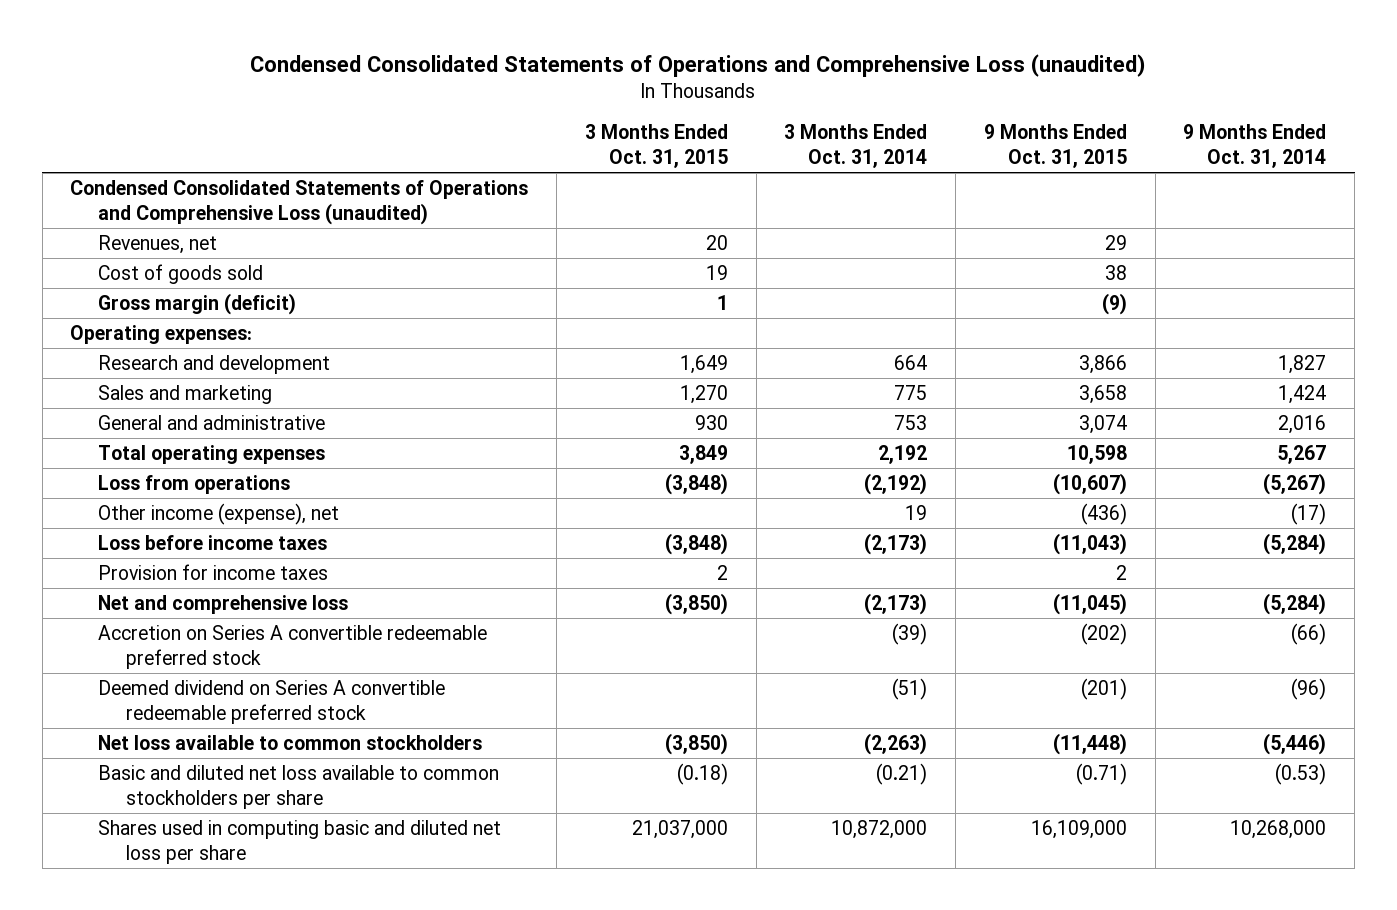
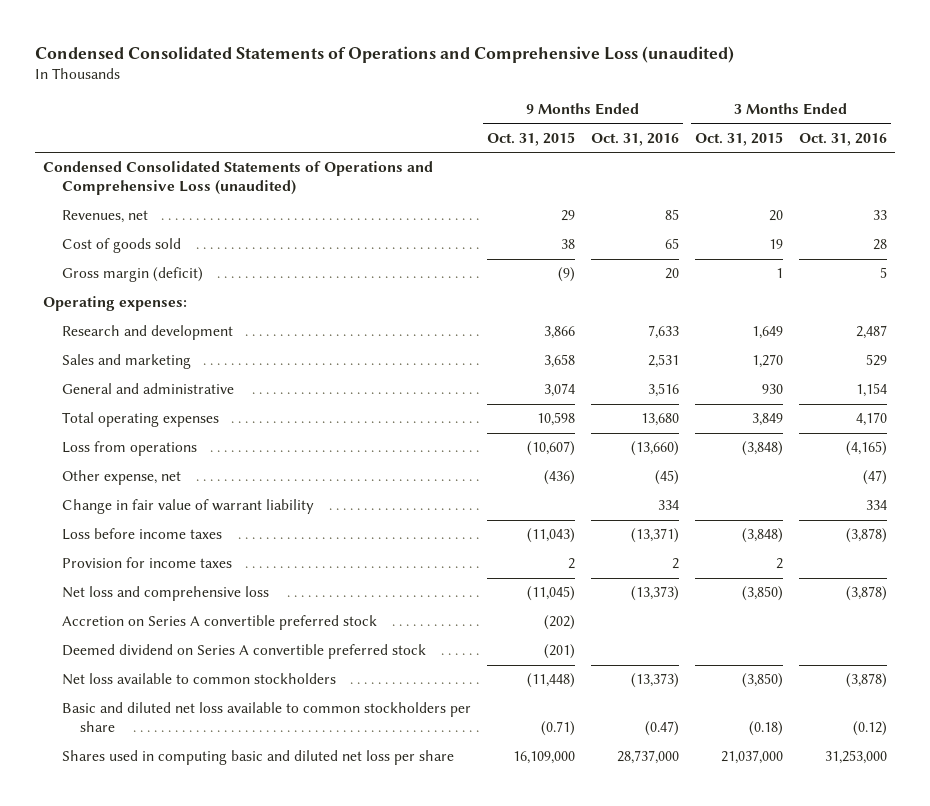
[784,124,928,169] 3 Months Ended Oct. 31, 2014 -> none
[1183,124,1327,169] 9 Months Ended Oct. 31, 2014 -> none
none -> [590,132,679,146] Oct. 31, 2016
none -> [799,132,888,146] Oct. 31, 2016
[98,503,340,526] Other income (expense), net -> [61,470,181,486] Other expense, net
none -> [61,499,314,515] Change in fair value of warrant liability
[98,595,349,615] Net and comprehensive loss -> [61,586,269,602] Net loss and comprehensive loss
[98,625,488,669] Accretion on Series A convertible redeemable preferred stock -> [61,615,377,631] Accretion on Series A convertible preferred stock
[98,680,446,724] Deemed dividend on Series A convertible redeemable preferred stock -> [61,644,426,660] Deemed dividend on Series A convertible preferred stock

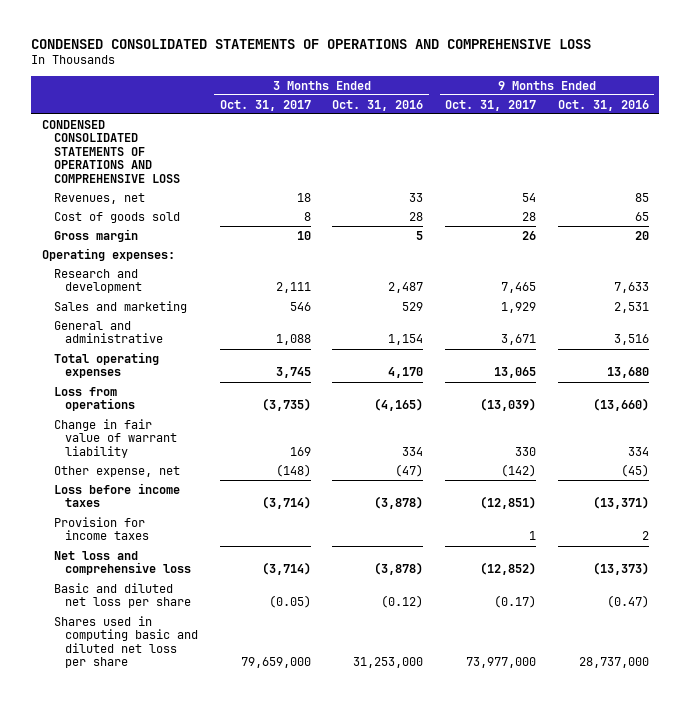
[35,45,735,63] Condensed Consolidated Statements of Operations and Comprehensive Loss (unaudited) -> [30,38,591,49] CONDENSED CONSOLIDATED STATEMENTS OF OPERATIONS AND COMPREHENSIVE LOSS
[486,131,575,146] Oct. 31, 2015 -> none
[694,131,783,146] Oct. 31, 2015 -> none
none -> [219,99,311,111] Oct. 31, 2017
none -> [445,99,537,111] Oct. 31, 2017
[43,161,434,196] Condensed Consolidated Statements of Operations and Comprehensive Loss (unaudited) -> [41,119,180,184] CONDENSED CONSOLIDATED STATEMENTS OF OPERATIONS AND COMPREHENSIVE LOSS
[61,267,203,283] Gross margin (deficit) -> [53,228,138,242] Gross margin
[61,470,181,486] Other expense, net -> [53,465,180,477] Other expense, net
[61,615,377,631] Accretion on Series A convertible preferred stock -> none
[61,644,426,660] Deemed dividend on Series A convertible preferred stock -> none
[61,673,336,686] Net loss available to common stockholders -> none
[61,702,471,733] Basic and diluted net loss available to common stockholders per share -> [53,582,192,609] Basic and diluted net loss per share

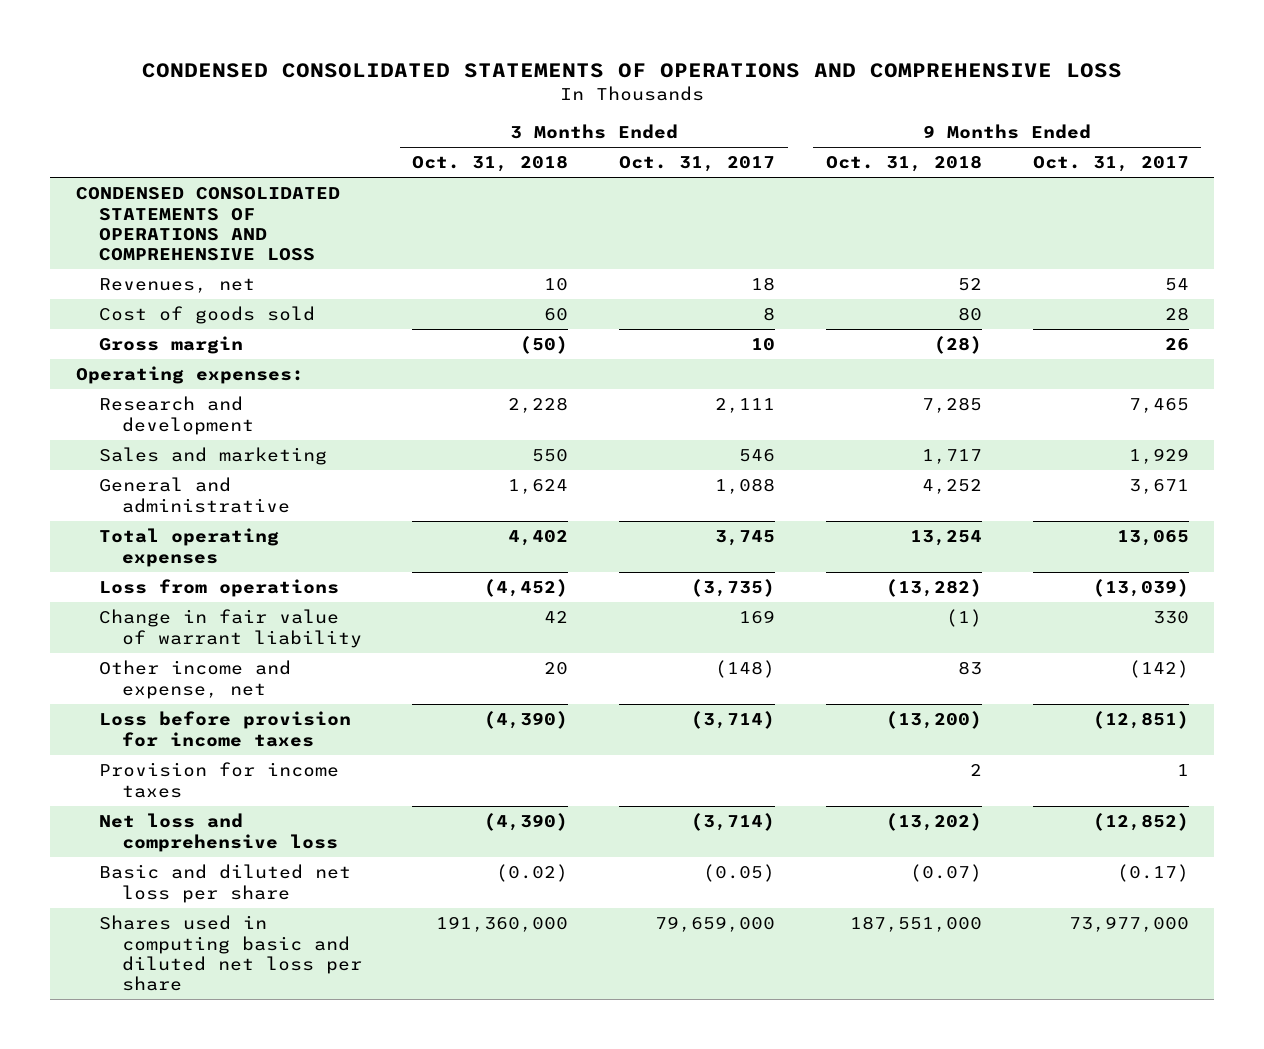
[332,99,424,111] Oct. 31, 2016 -> none
[557,99,649,111] Oct. 31, 2016 -> none
none -> [412,155,569,173] Oct. 31, 2018
none -> [825,155,982,173] Oct. 31, 2018
[53,465,180,477] Other expense, net -> [98,660,291,699] Other income and expense, net
[53,482,180,508] Loss before income taxes -> [98,711,351,747] Loss before provision for income taxes

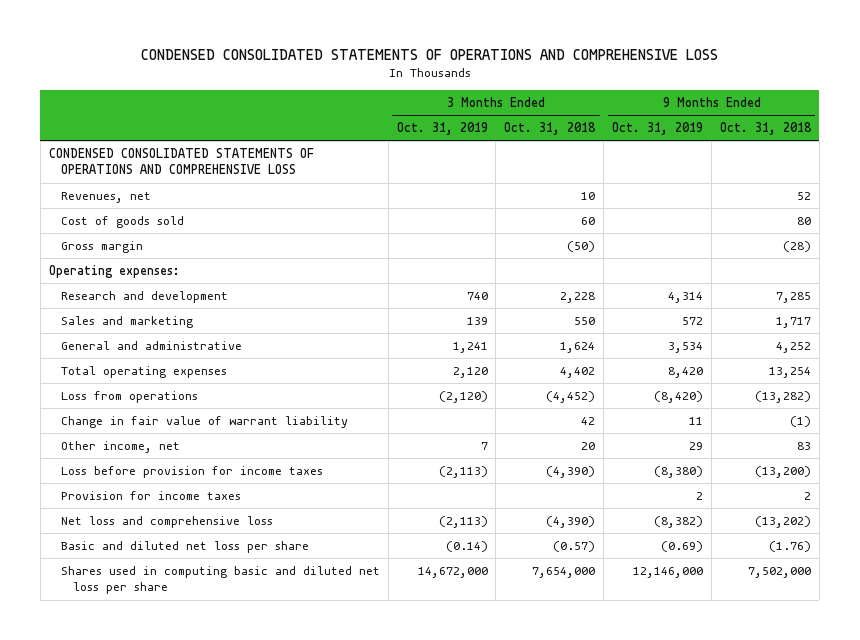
[619,156,776,173] Oct. 31, 2017 -> none
[1032,156,1189,173] Oct. 31, 2017 -> none
none -> [396,122,488,136] Oct. 31, 2019
none -> [612,122,704,136] Oct. 31, 2019
[98,660,291,699] Other income and expense, net -> [60,441,180,454] Other income, net
[496,864,569,883] (0.02) -> [553,541,596,553] (0.57)
[909,864,982,883] (0.07) -> [768,541,811,553] (1.76)
[436,916,569,933] 191,360,000 -> [532,567,596,579] 7,654,000
[849,916,982,933] 187,551,000 -> [747,567,811,579] 7,502,000

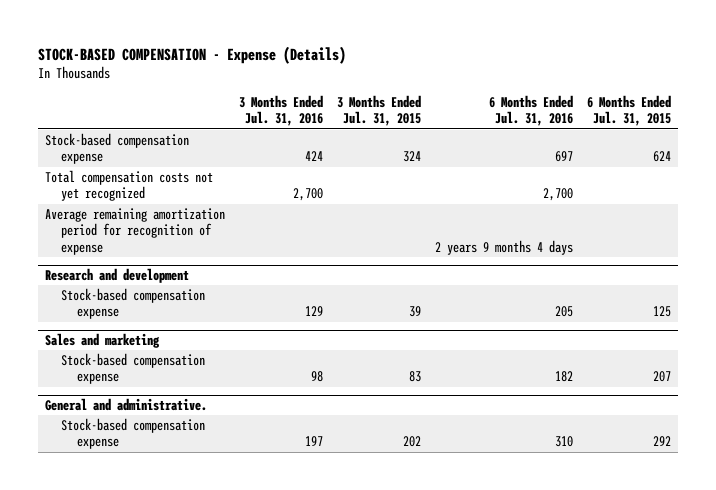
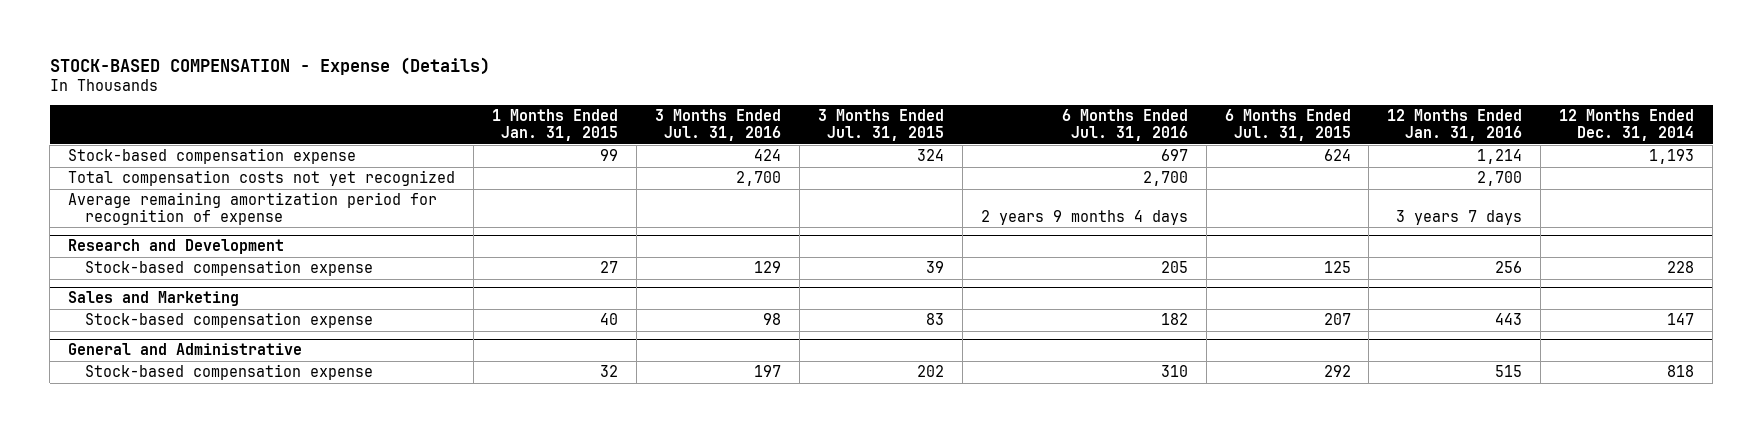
none -> [491,109,618,141] 1 Months Ended Jan. 31, 2015
none -> [1387,109,1523,141] 12 Months Ended Jan. 31, 2016
none -> [1559,109,1695,141] 12 Months Ended Dec. 31, 2014
[45,268,190,284] Research and development -> [68,239,285,255] Research and Development
[45,333,161,349] Sales and marketing -> [68,291,240,307] Sales and Marketing
[45,398,208,412] General and administrative. -> [68,343,303,356] General and Administrative

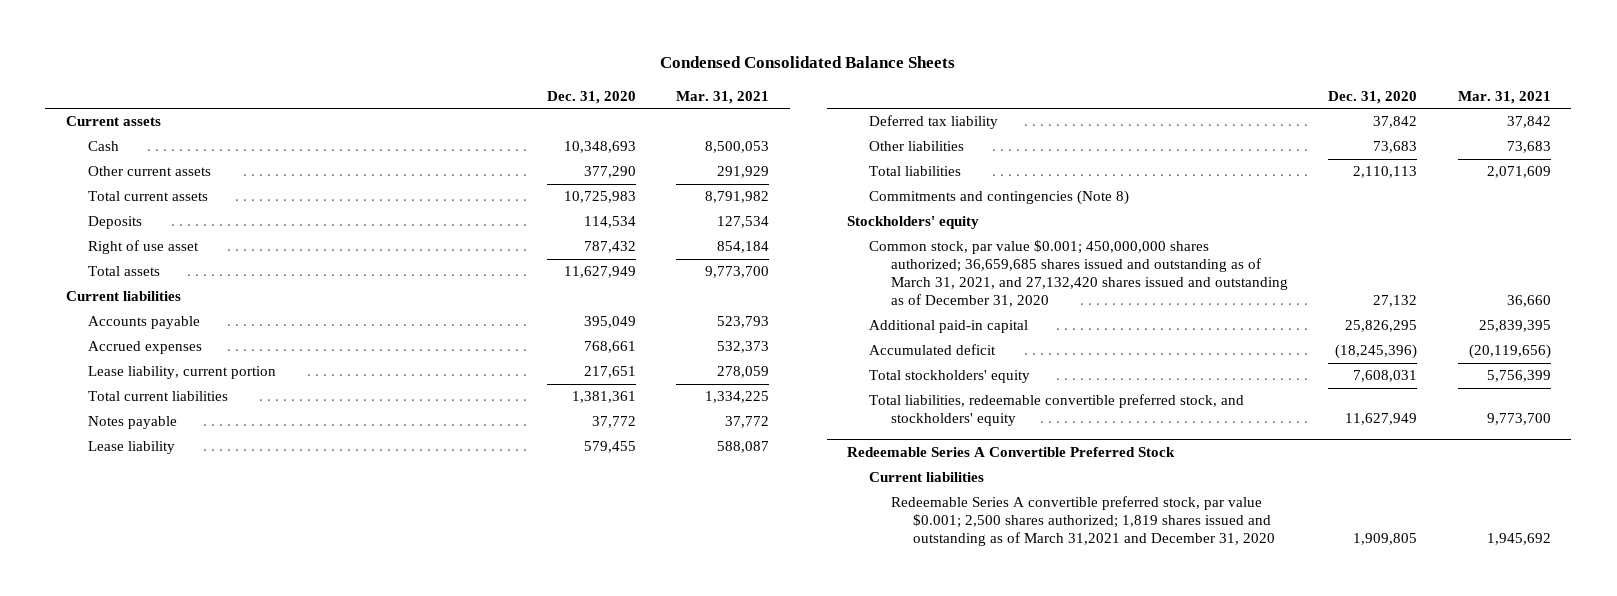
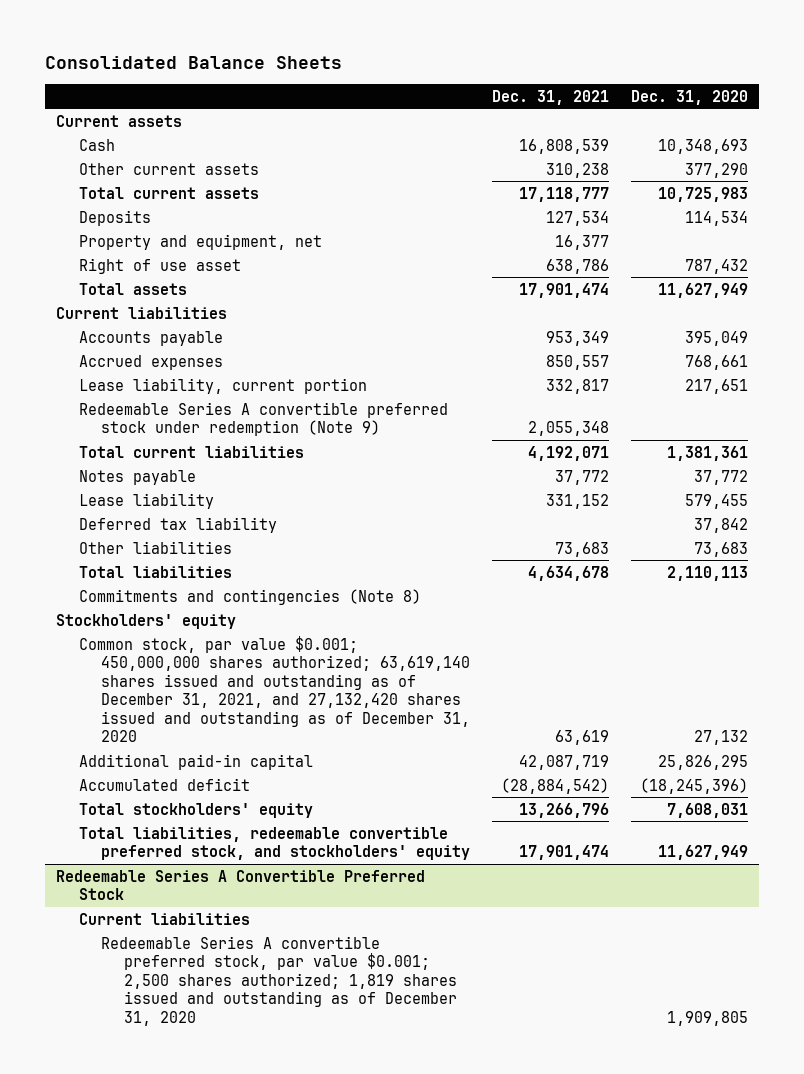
[660,56,956,69] Condensed Consolidated Balance Sheets -> [45,55,343,69] Consolidated Balance Sheets
[676,90,770,104] Mar. 31, 2021 -> none
none -> [492,89,610,105] Dec. 31, 2021
none -> [78,233,322,250] Property and equipment, net
none -> [78,401,448,437] Redeemable Series A convertible preferred stock under redemption (Note 9)
[868,240,1288,308] Common stock, par value $0.001; 450,000,000 shares authorized; 36,659,685 shares issued and outstanding as of March 31, 2021, and 27,132,420 shares issued and outstanding as of December 31, 2020 -> [78,635,471,742] Common stock, par value $0.001; 450,000,000 shares authorized; 63,619,140 shares issued and outstanding as of December 31, 2021, and 27,132,420 shares issued and outstanding as of December 31, 2020
[890,496,1275,547] Redeemable Series A convertible preferred stock, par value $0.001; 2,500 shares authorized; 1,819 shares issued and outstanding as of March 31,2021 and December 31, 2020 -> [101,935,457,1026] Redeemable Series A convertible preferred stock, par value $0.001; 2,500 shares authorized; 1,819 shares issued and outstanding as of December 31, 2020

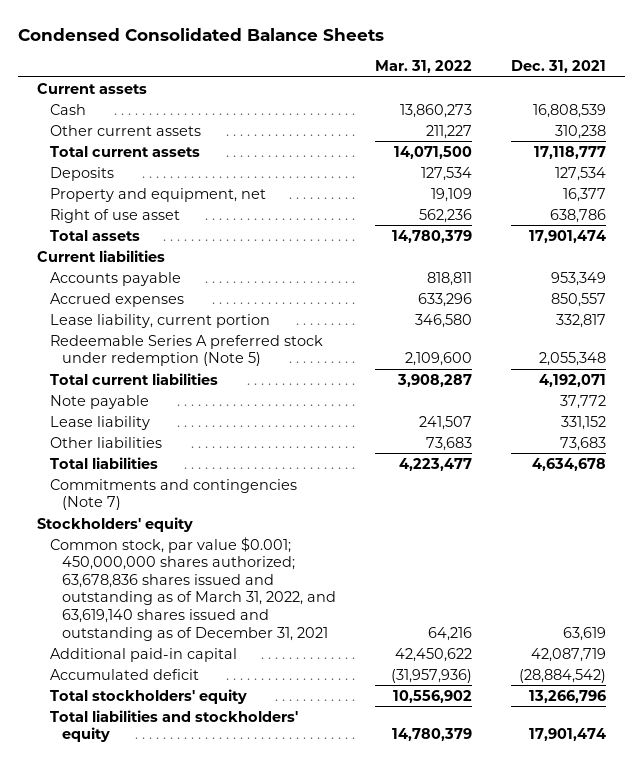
[45,55,343,69] Consolidated Balance Sheets -> [18,27,385,41] Condensed Consolidated Balance Sheets
[630,89,748,105] Dec. 31, 2020 -> none
none -> [374,60,472,74] Mar. 31, 2022
[78,401,448,437] Redeemable Series A convertible preferred stock under redemption (Note 9) -> [49,334,323,367] Redeemable Series A preferred stock under redemption (Note 5)
[78,469,196,485] Notes payable -> [49,394,149,409] Note payable
[78,516,277,533] Deferred tax liability -> none
[78,588,421,605] Commitments and contingencies (Note 8) -> [49,478,297,511] Commitments and contingencies (Note 7)
[78,635,471,742] Common stock, par value $0.001; 450,000,000 shares authorized; 63,619,140 shares issued and outstanding as of December 31, 2021, and 27,132,420 shares issued and outstanding as of December 31, 2020 -> [49,536,336,641] Common stock, par value $0.001; 450,000,000 shares authorized; 63,678,836 shares issued and outstanding as of March 31, 2022, and 63,619,140 shares issued and outstanding as of December 31, 2021
[56,869,426,901] Redeemable Series A Convertible Preferred Stock -> none
[78,912,250,925] Current liabilities -> none
[101,935,457,1026] Redeemable Series A convertible preferred stock, par value $0.001; 2,500 shares authorized; 1,819 shares issued and outstanding as of December 31, 2020 -> none
[78,826,471,861] Total liabilities, redeemable convertible preferred stock, and stockholders' equity -> [49,709,298,743] Total liabilities and stockholders' equity

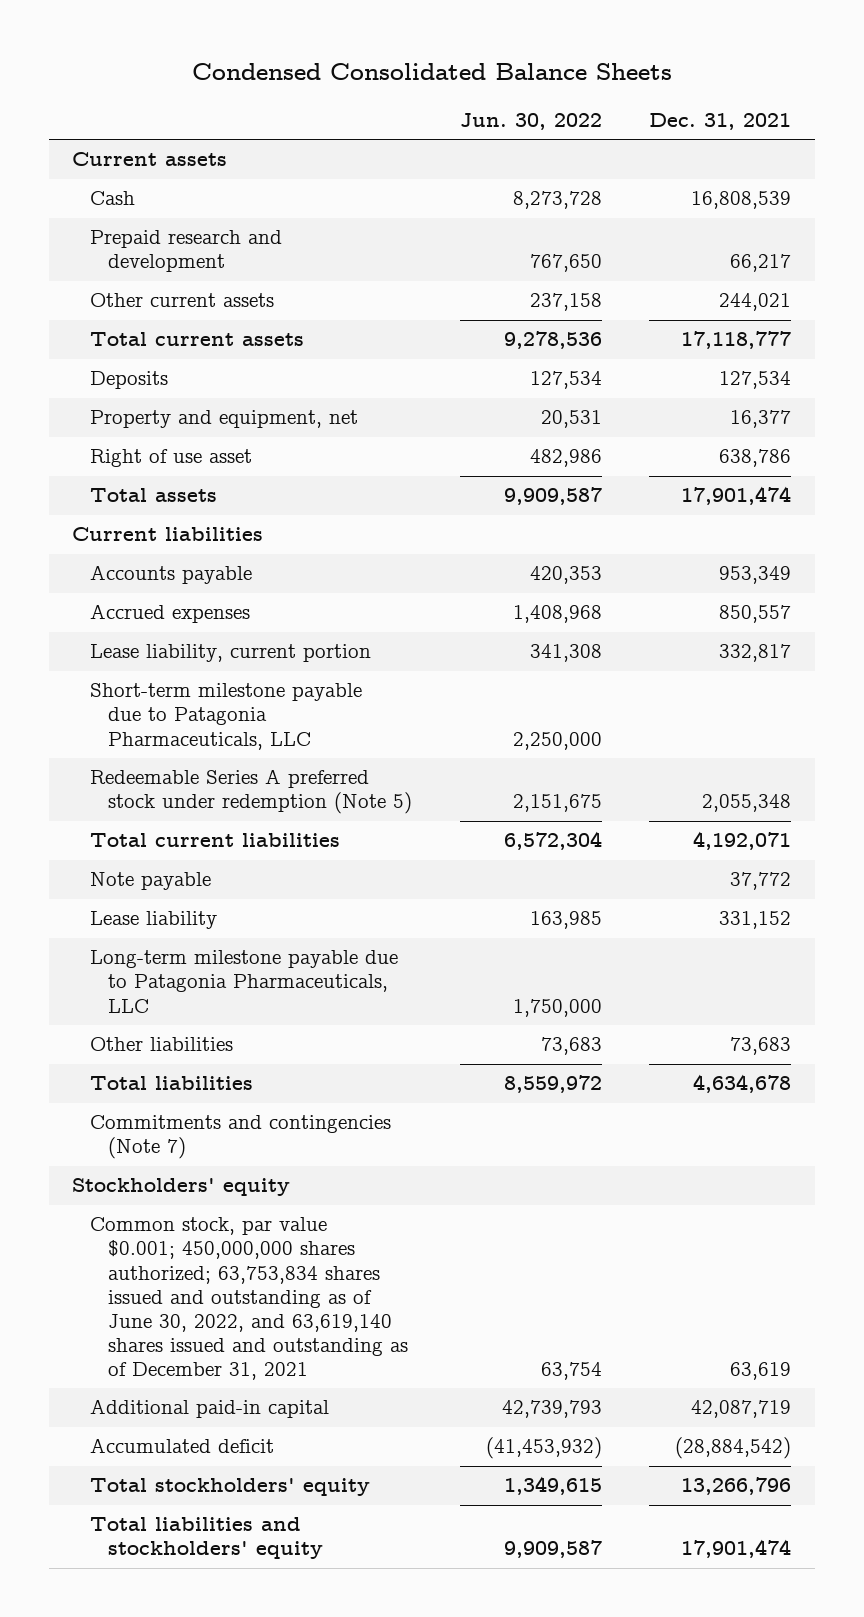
[374,60,472,74] Mar. 31, 2022 -> none
none -> [459,113,602,131] Jun. 30, 2022
none -> [90,230,283,273] Prepaid research and development
[554,124,606,139] 310,238 -> [719,293,792,312] 244,021
none -> [90,683,363,750] Short-term milestone payable due to Patagonia Pharmaceuticals, LLC
none -> [90,950,399,1013] Long-term milestone payable due to Patagonia Pharmaceuticals, LLC
[49,536,336,641] Common stock, par value $0.001; 450,000,000 shares authorized; 63,678,836 shares issued and outstanding as of March 31, 2022, and 63,619,140 shares issued and outstanding as of December 31, 2021 -> [90,1217,408,1380] Common stock, par value $0.001; 450,000,000 shares authorized; 63,753,834 shares issued and outstanding as of June 30, 2022, and 63,619,140 shares issued and outstanding as of December 31, 2021

